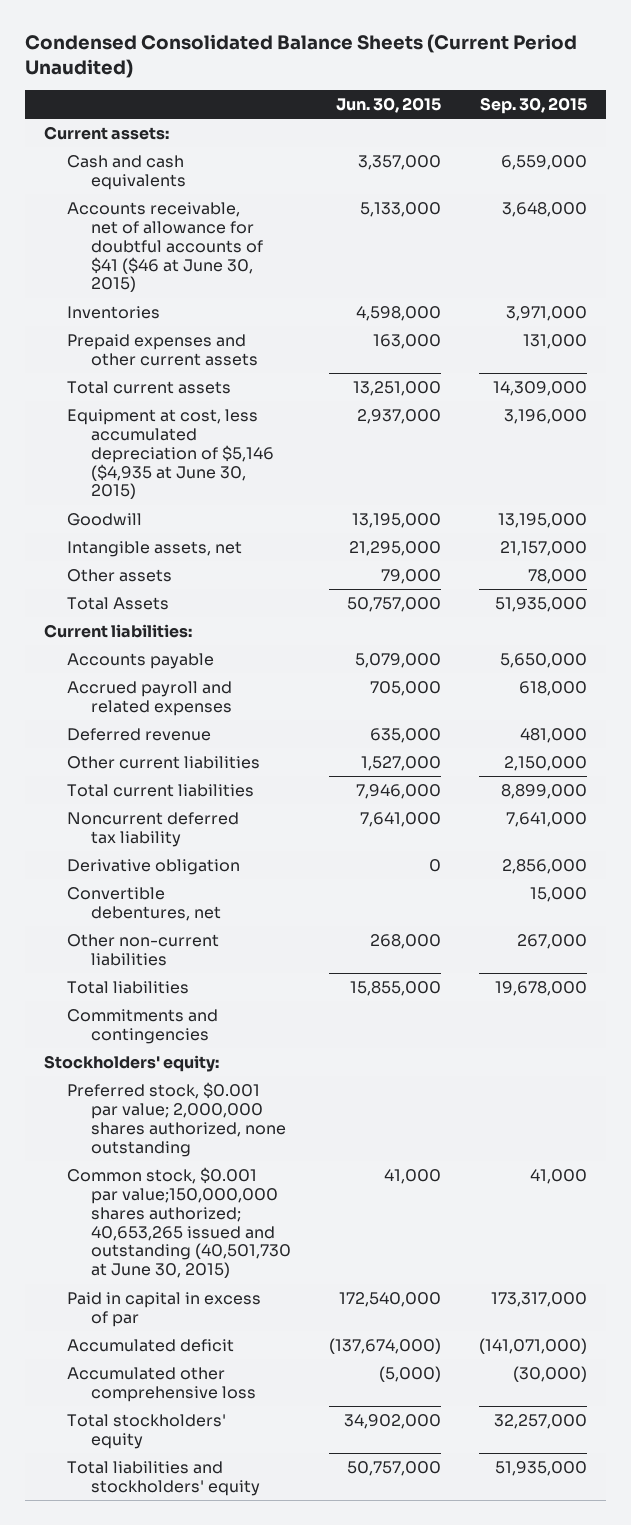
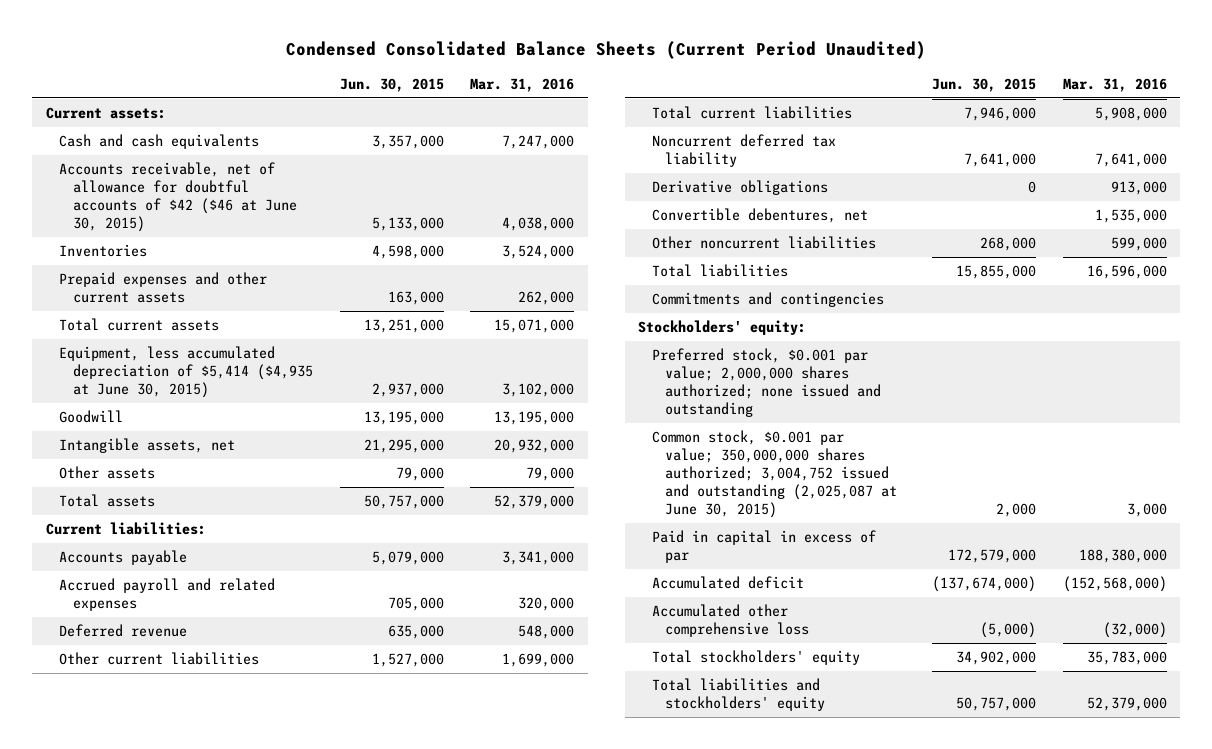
[480,97,588,115] Sep. 30, 2015 -> none
none -> [470,77,575,92] Mar. 31, 2016
[67,201,263,293] Accounts receivable, net of allowance for doubtful accounts of $41 ($46 at June 30, 2015) -> [59,162,297,233] Accounts receivable, net of allowance for doubtful accounts of $42 ($46 at June 30, 2015)
[67,408,274,500] Equipment at cost, less accumulated depreciation of $5,146 ($4,935 at June 30, 2015) -> [59,346,313,399] Equipment, less accumulated depreciation of $5,414 ($4,935 at June 30, 2015)
[67,596,170,610] Total Assets -> [59,494,156,508] Total assets
[67,858,241,875] Derivative obligation -> [651,180,828,196] Derivative obligations
[67,933,220,966] Other non-current liabilities -> [651,236,876,250] Other noncurrent liabilities
[67,1081,286,1157] Preferred stock, $0.001 par value; 2,000,000 shares authorized, none outstanding -> [651,348,882,418] Preferred stock, $0.001 par value; 2,000,000 shares authorized; none issued and outstanding
[67,1166,291,1279] Common stock, $0.001 par value;150,000,000 shares authorized; 40,653,265 issued and outstanding (40,501,730 at June 30, 2015) -> [651,430,898,519] Common stock, $0.001 par value; 350,000,000 shares authorized; 3,004,752 issued and outstanding (2,025,087 at June 30, 2015)
[383,1168,441,1184] 41,000 -> [996,503,1037,518] 2,000
[338,1291,441,1307] 172,540,000 -> [948,549,1037,564] 172,579,000

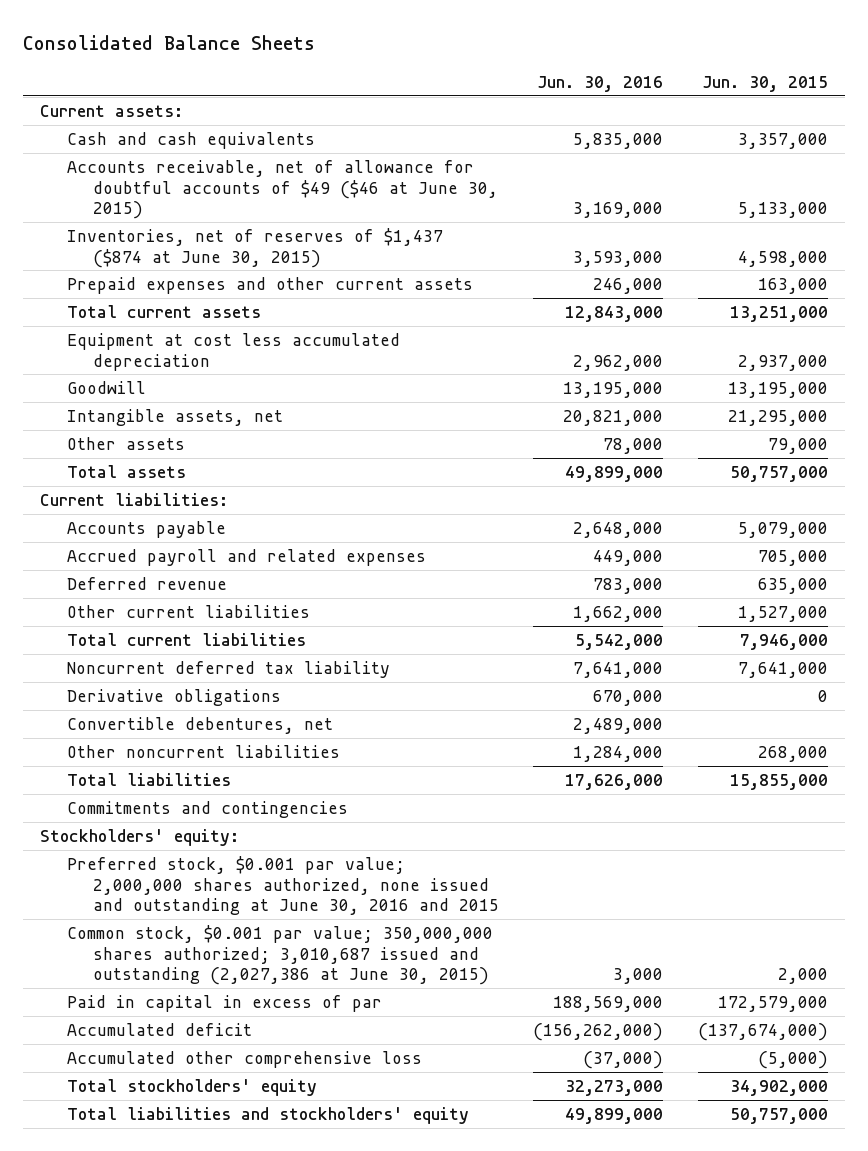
[286,40,927,59] Condensed Consolidated Balance Sheets (Current Period Unaudited) -> [23,35,316,51] Consolidated Balance Sheets
[470,77,575,92] Mar. 31, 2016 -> none
none -> [537,75,664,92] Jun. 30, 2016
[59,162,297,233] Accounts receivable, net of allowance for doubtful accounts of $42 ($46 at June 30, 2015) -> [66,159,499,220] Accounts receivable, net of allowance for doubtful accounts of $49 ($46 at June 30, 2015)
[59,244,148,258] Inventories -> [66,227,443,268] Inventories, net of reserves of $1,437 ($874 at June 30, 2015)
[59,346,313,399] Equipment, less accumulated depreciation of $5,414 ($4,935 at June 30, 2015) -> [66,332,400,371] Equipment at cost less accumulated depreciation
[651,348,882,418] Preferred stock, $0.001 par value; 2,000,000 shares authorized; none issued and outstanding -> [66,855,500,916] Preferred stock, $0.001 par value; 2,000,000 shares authorized, none issued and outstanding at June 30, 2016 and 2015
[651,430,898,519] Common stock, $0.001 par value; 350,000,000 shares authorized; 3,004,752 issued and outstanding (2,025,087 at June 30, 2015) -> [66,924,493,986] Common stock, $0.001 par value; 350,000,000 shares authorized; 3,010,687 issued and outstanding (2,027,386 at June 30, 2015)

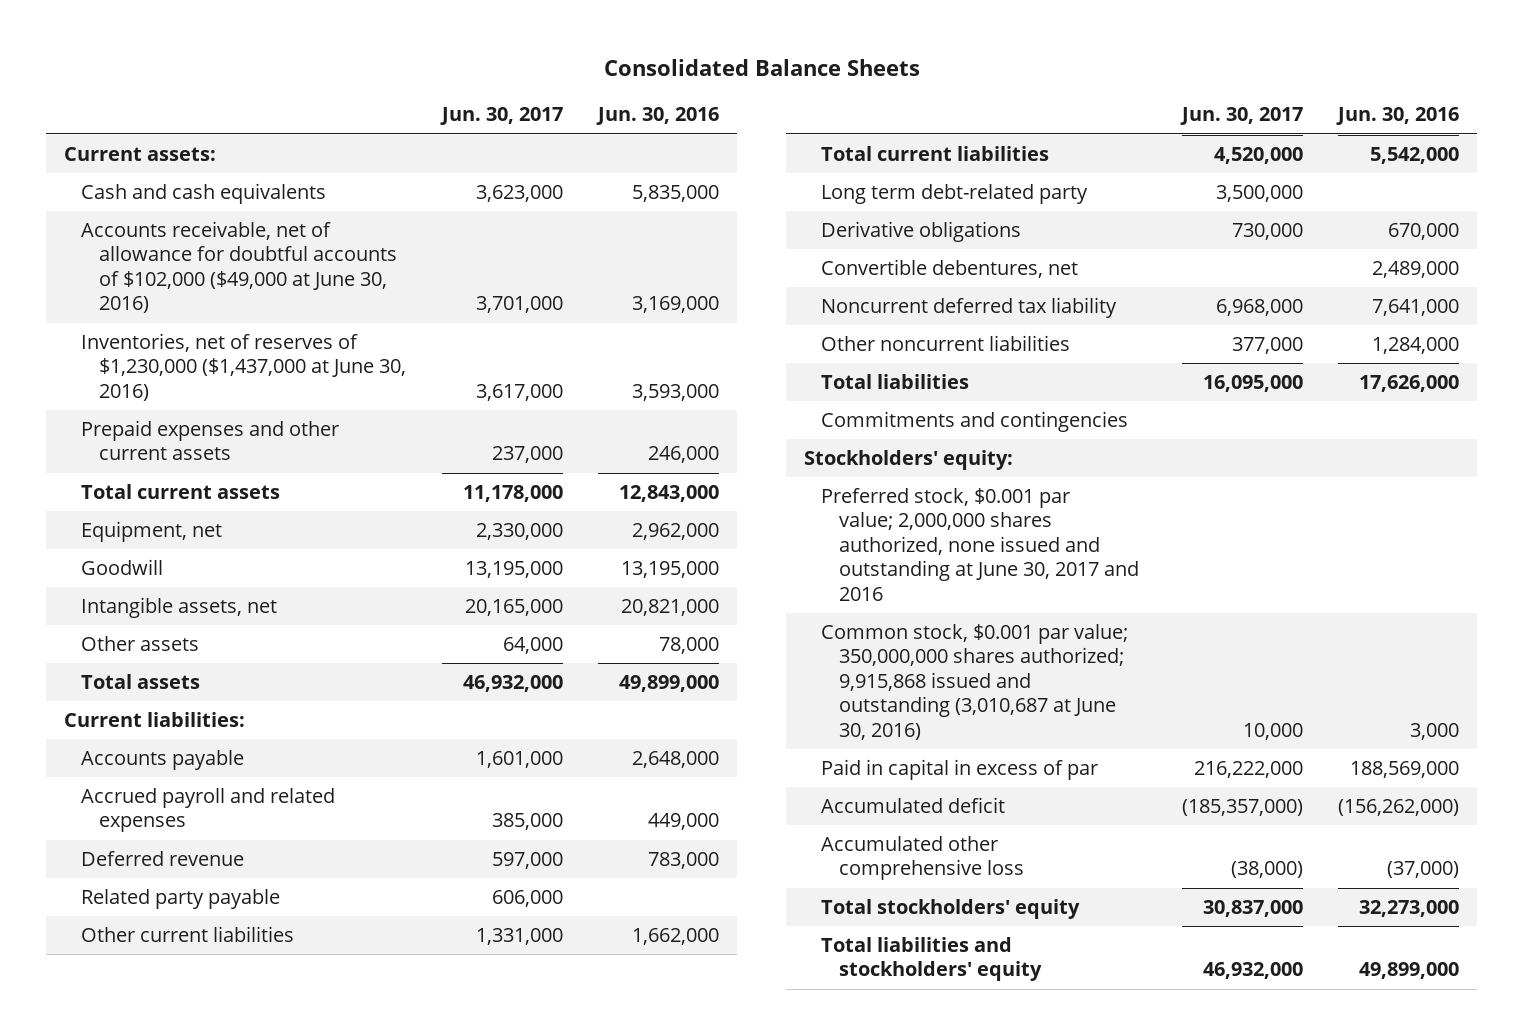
[701,75,828,92] Jun. 30, 2015 -> none
none -> [439,107,563,126] Jun. 30, 2017
[66,159,499,220] Accounts receivable, net of allowance for doubtful accounts of $49 ($46 at June 30, 2015) -> [81,221,397,314] Accounts receivable, net of allowance for doubtful accounts of $102,000 ($49,000 at June 30, 2016)
[66,227,443,268] Inventories, net of reserves of $1,437 ($874 at June 30, 2015) -> [81,333,406,401] Inventories, net of reserves of $1,230,000 ($1,437,000 at June 30, 2016)
[66,332,400,371] Equipment at cost less accumulated depreciation -> [81,521,223,543] Equipment, net
none -> [81,889,281,910] Related party payable
none -> [821,184,1089,205] Long term debt-related party
[66,660,390,678] Noncurrent deferred tax liability -> [821,297,1118,319] Noncurrent deferred tax liability
[66,855,500,916] Preferred stock, $0.001 par value; 2,000,000 shares authorized, none issued and outstanding at June 30, 2016 and 2015 -> [821,488,1139,601] Preferred stock, $0.001 par value; 2,000,000 shares authorized, none issued and outstanding at June 30, 2017 and 2016
[66,924,493,986] Common stock, $0.001 par value; 350,000,000 shares authorized; 3,010,687 issued and outstanding (2,027,386 at June 30, 2015) -> [821,624,1129,740] Common stock, $0.001 par value; 350,000,000 shares authorized; 9,915,868 issued and outstanding (3,010,687 at June 30, 2016)

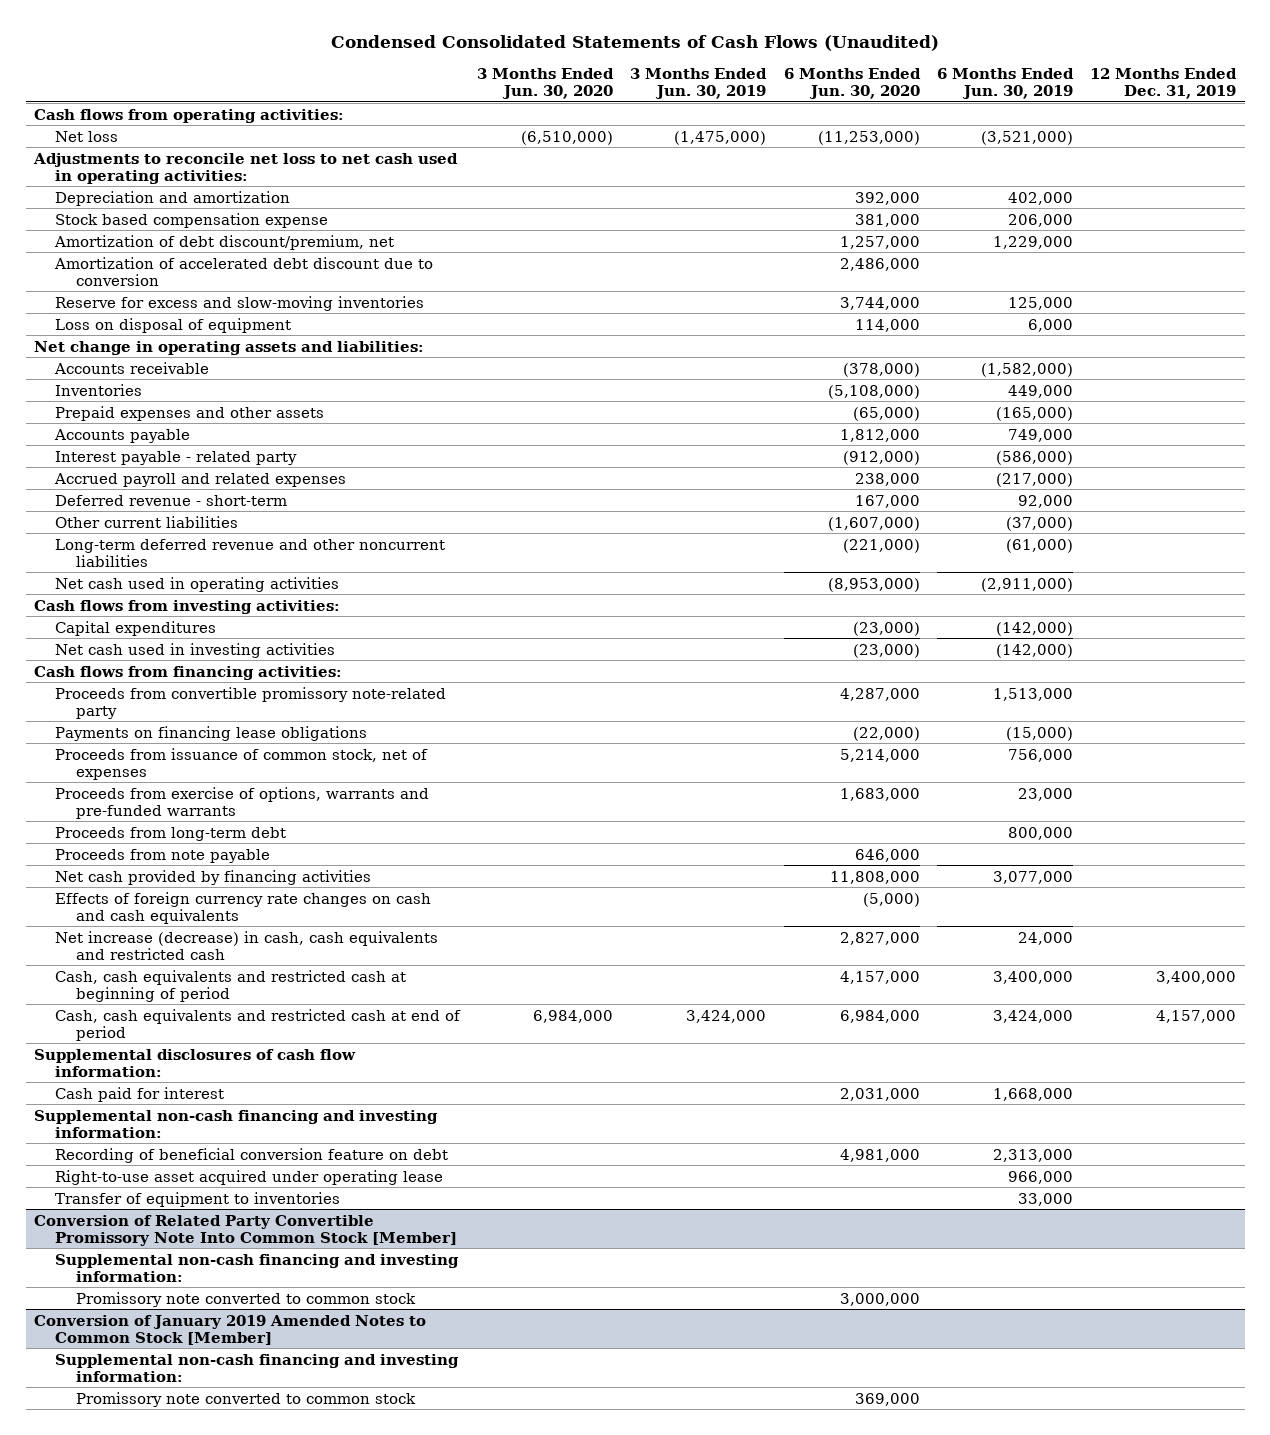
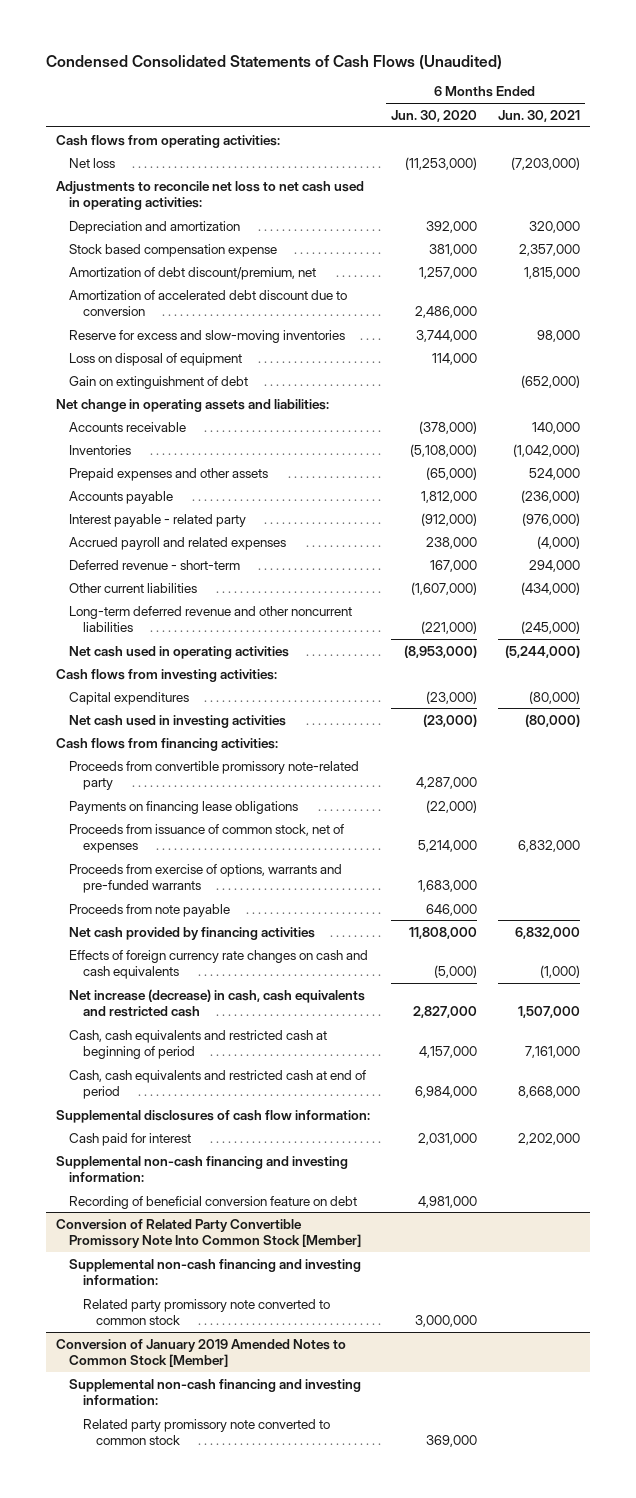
[477,68,615,100] 3 Months Ended Jun. 30, 2020 -> none
[630,68,768,100] 3 Months Ended Jun. 30, 2019 -> none
[936,68,1074,100] 6 Months Ended Jun. 30, 2019 -> none
[1090,68,1238,100] 12 Months Ended Dec. 31, 2019 -> none
none -> [497,109,580,122] Jun. 30, 2021
none -> [69,375,249,389] Gain on extinguishment of debt
[54,826,286,841] Proceeds from long-term debt -> none
[54,1169,443,1185] Right-to-use asset acquired under operating lease -> none
[54,1191,340,1207] Transfer of equipment to inventories -> none
[75,1291,416,1307] Promissory note converted to common stock -> [82,1298,330,1326] Related party promissory note converted to common stock
[75,1391,416,1407] Promissory note converted to common stock -> [82,1418,330,1446] Related party promissory note converted to common stock

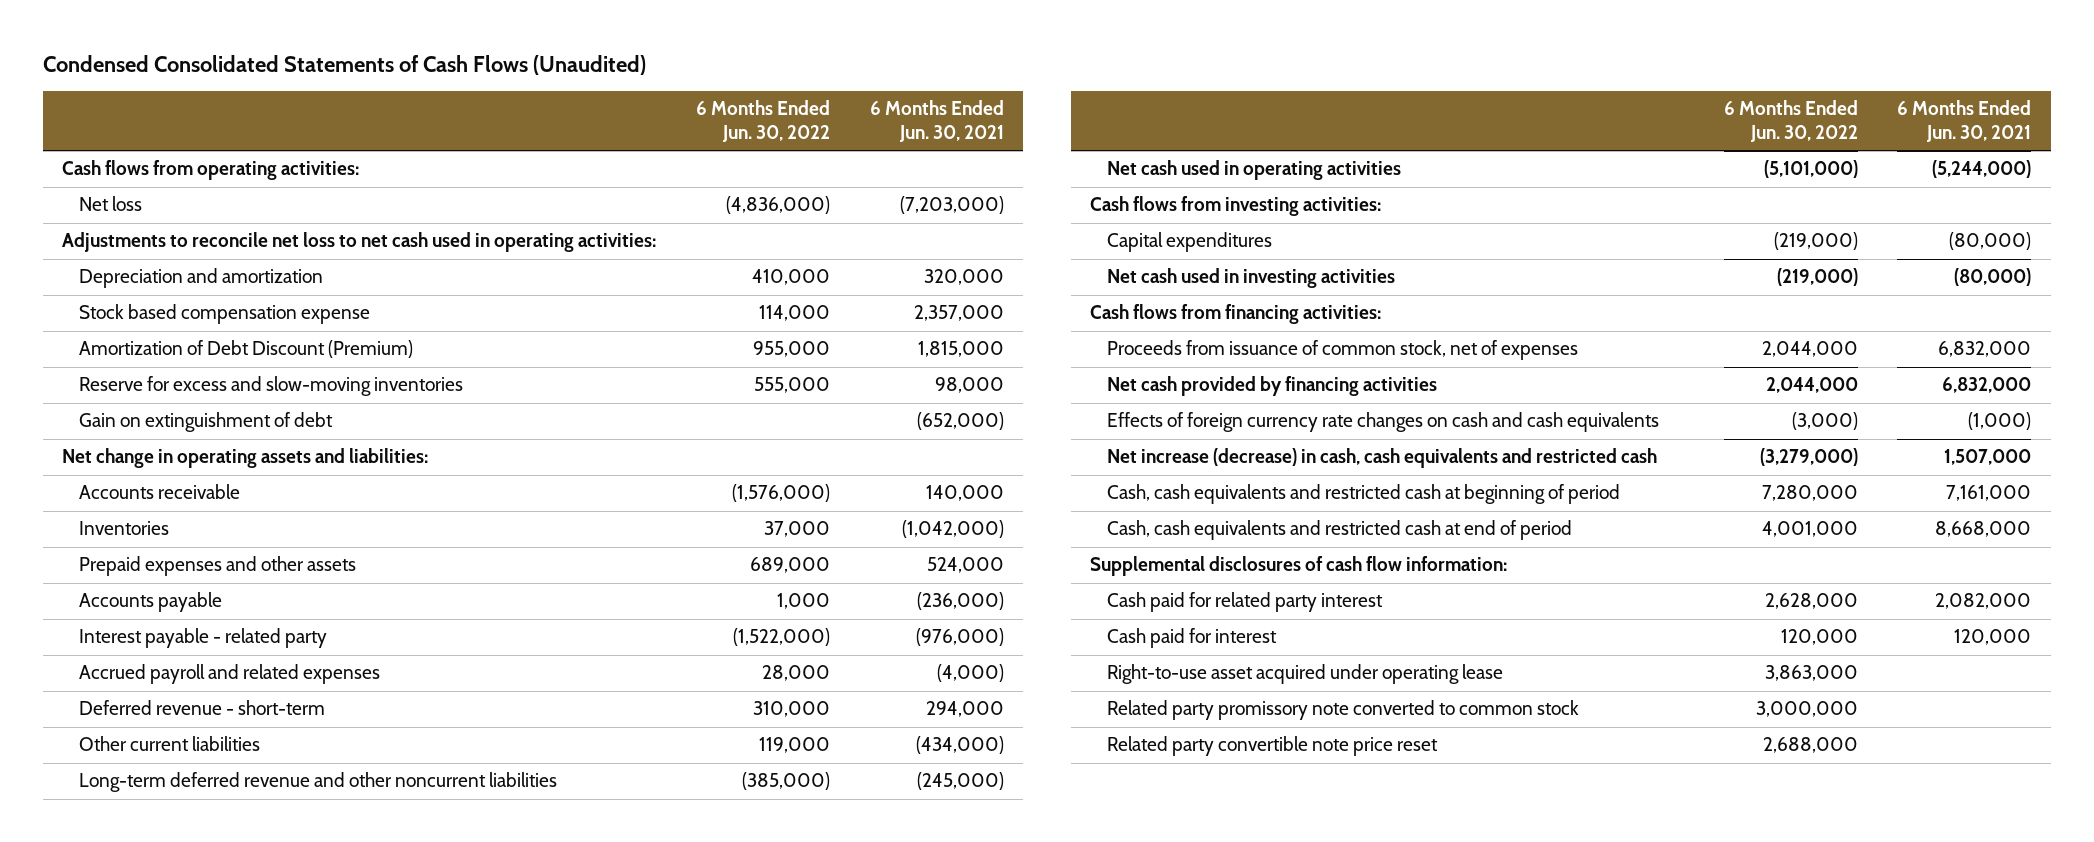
[390,109,477,122] Jun. 30, 2020 -> none
none -> [695,100,830,142] 6 Months Ended Jun. 30, 2022
[69,289,348,317] Amortization of accelerated debt discount due to conversion -> none
[69,266,317,280] Amortization of debt discount/premium, net -> [78,340,413,359] Amortization of Debt Discount (Premium)
[69,352,243,366] Loss on disposal of equipment -> none
[69,760,360,791] Proceeds from convertible promissory note-related party -> none
[69,800,299,814] Payments on financing lease obligations -> none
[69,863,343,894] Proceeds from exercise of options, warrants and pre-funded warrants -> none
[69,903,231,917] Proceeds from note payable -> none
[56,1155,349,1183] Supplemental non-cash financing and investing information: -> none
[69,1195,358,1209] Recording of beneficial conversion feature on debt -> none
[56,1218,362,1249] Conversion of Related Party Convertible Promissory Note Into Common Stock [Member] -> none
[69,1258,362,1286] Supplemental non-cash financing and investing information: -> none
[82,1298,330,1326] Related party promissory note converted to common stock -> none
[56,1338,347,1368] Conversion of January 2019 Amended Notes to Common Stock [Member] -> none
[69,1378,362,1406] Supplemental non-cash financing and investing information: -> none
none -> [1106,592,1383,613] Cash paid for related party interest
[517,1132,580,1145] 2,202,000 -> [1954,629,2032,646] 120,000
none -> [1106,664,1503,685] Right-to-use asset acquired under operating lease
none -> [1106,736,1438,757] Related party convertible note price reset

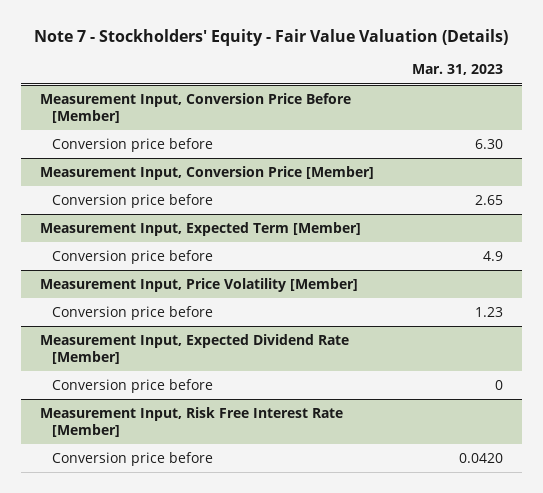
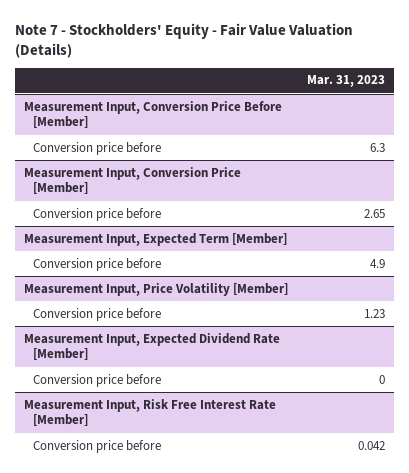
[474,138,503,149] 6.30 -> [369,142,385,152] 6.3
[458,452,503,463] 0.0420 -> [357,440,385,450] 0.042

